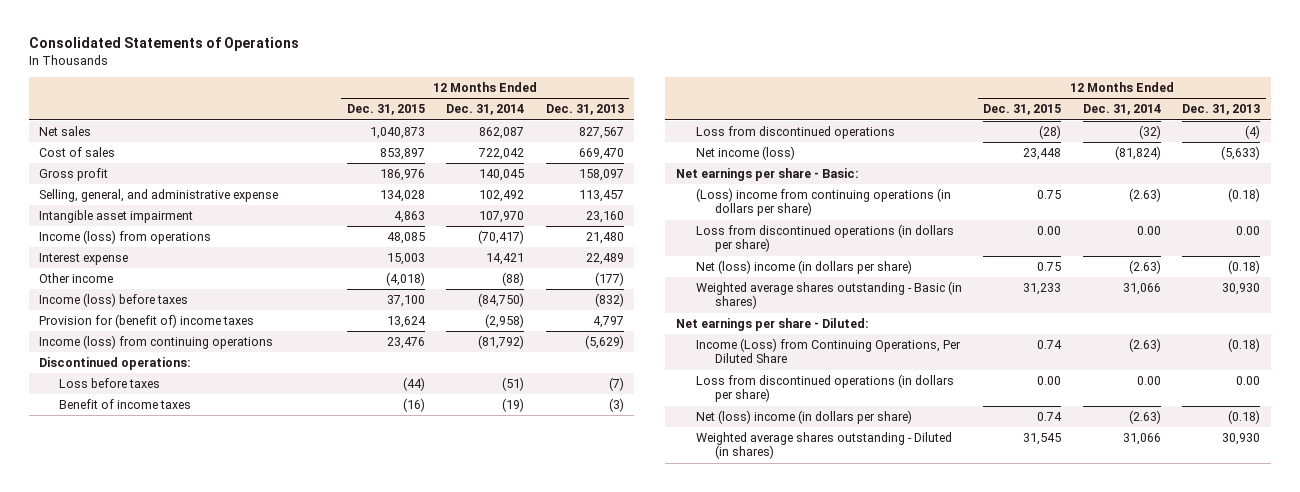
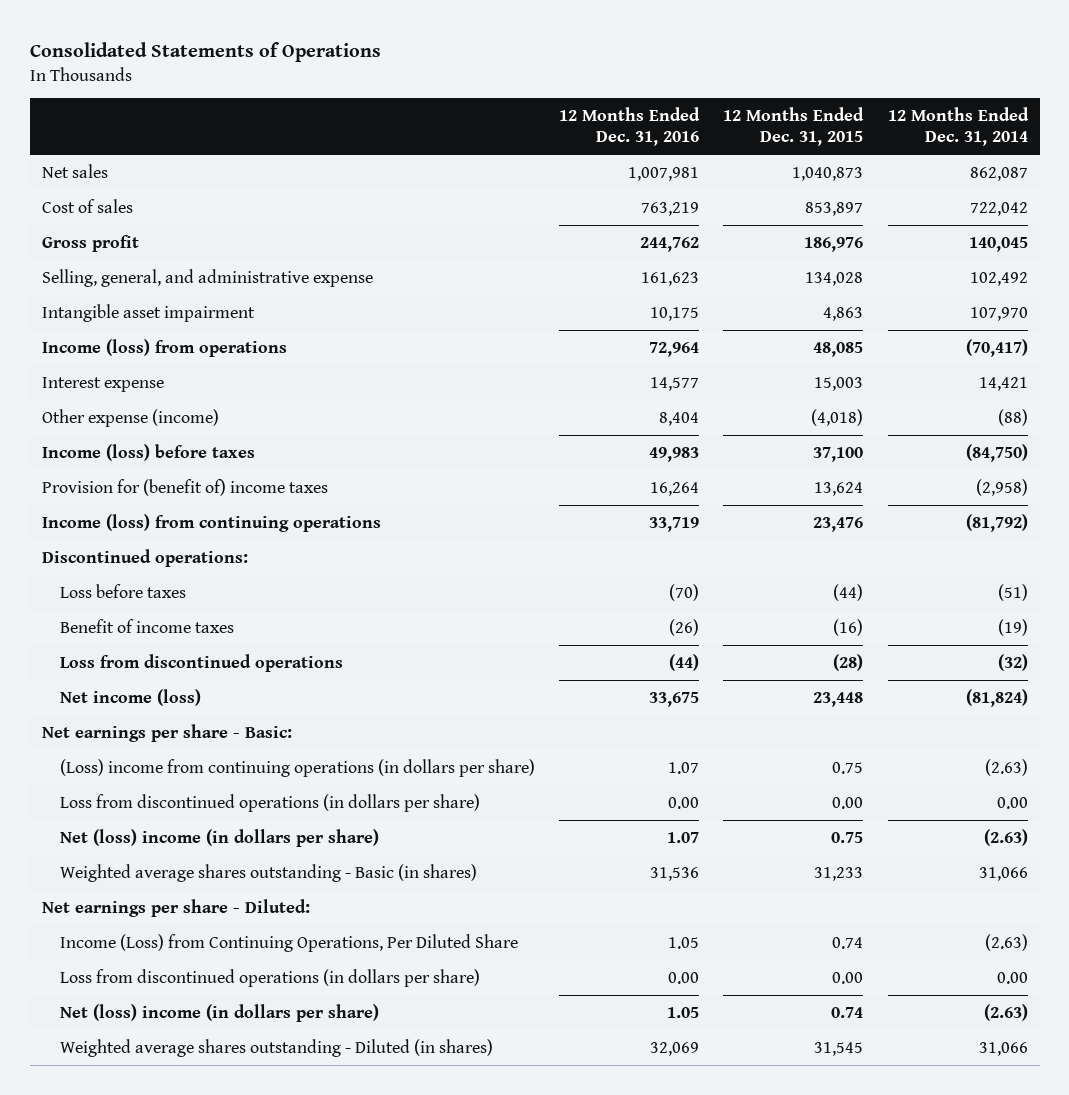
[545,104,624,116] Dec. 31, 2013 -> none
none -> [558,106,700,147] 12 Months Ended Dec. 31, 2016
[39,273,114,284] Other income -> [41,408,219,427] Other expense (income)

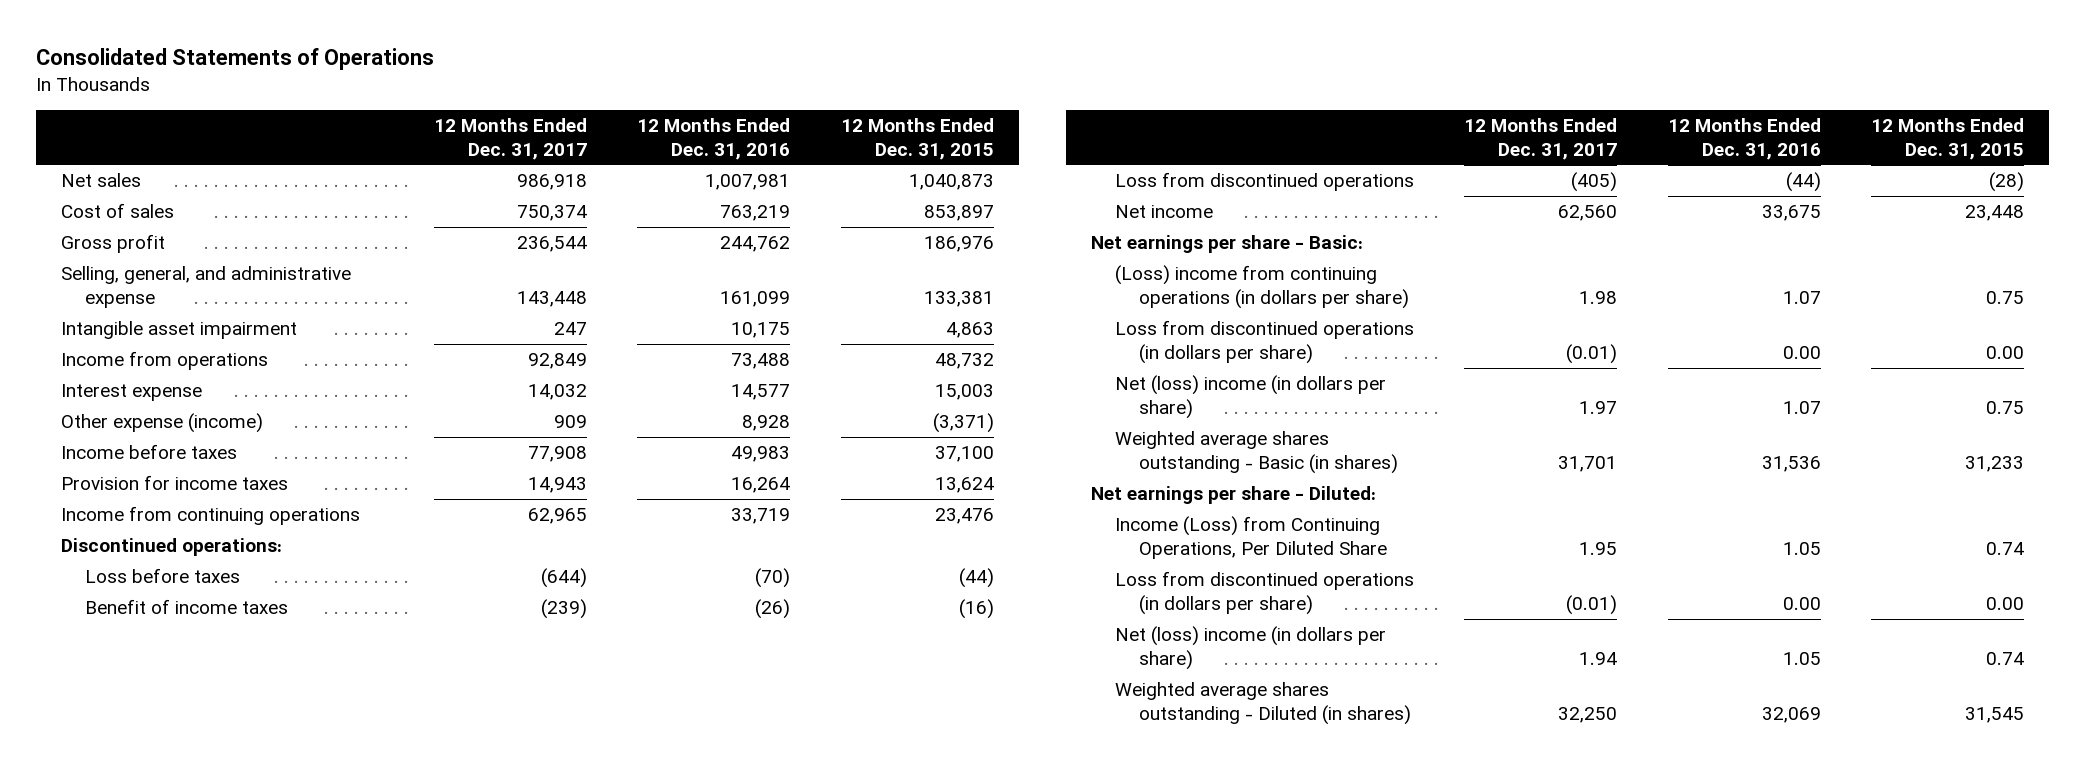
[887,106,1029,147] 12 Months Ended Dec. 31, 2014 -> none
none -> [434,117,588,160] 12 Months Ended Dec. 31, 2017
[640,271,699,286] 161,623 -> [720,291,791,308] 161,099
[805,271,864,286] 134,028 -> [923,291,994,308] 133,381
[41,338,287,357] Income (loss) from operations -> [61,351,269,371] Income from operations
[648,341,699,357] 72,964 -> [731,353,791,370] 73,488
[813,341,864,357] 48,085 -> [934,353,994,370] 48,732
[658,411,699,426] 8,404 -> [742,415,791,432] 8,928
[811,408,864,426] (4,018) -> [932,413,994,434] (3,371)
[41,443,255,461] Income (loss) before taxes -> [61,444,238,460] Income before taxes
[41,478,328,496] Provision for (benefit of) income taxes -> [61,475,289,491] Provision for income taxes
[41,513,381,532] Income (loss) from continuing operations -> [61,506,361,526] Income from continuing operations
[59,688,201,706] Net income (loss) -> [1114,205,1213,219] Net income

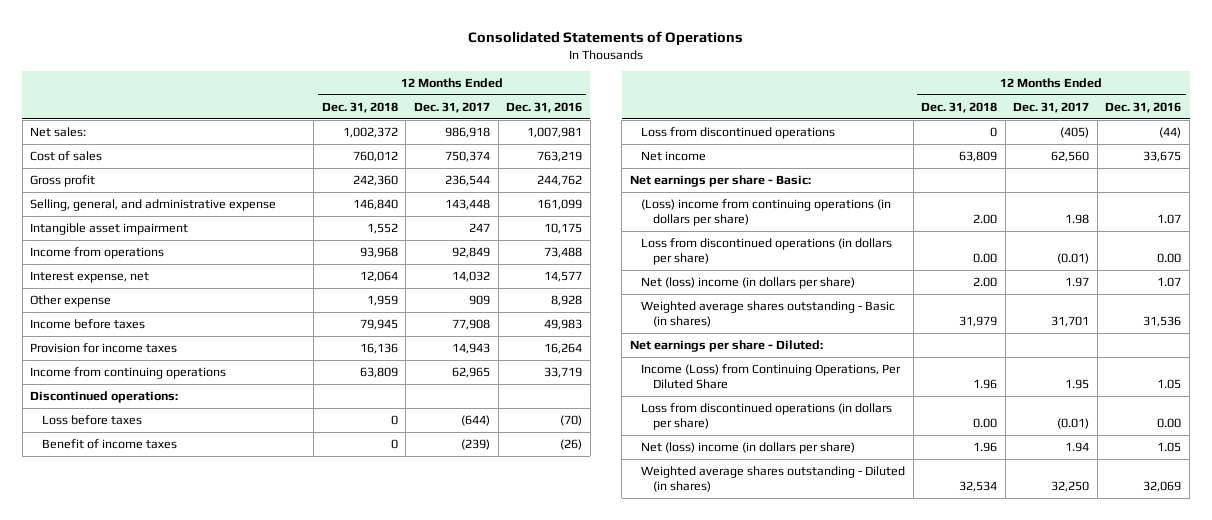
[840,117,994,160] 12 Months Ended Dec. 31, 2015 -> none
none -> [321,101,398,113] Dec. 31, 2018
[61,173,142,188] Net sales -> [30,126,87,137] Net sales:
[61,384,203,402] Interest expense -> [30,270,150,283] Interest expense, net
[61,413,264,434] Other expense (income) -> [30,294,112,307] Other expense

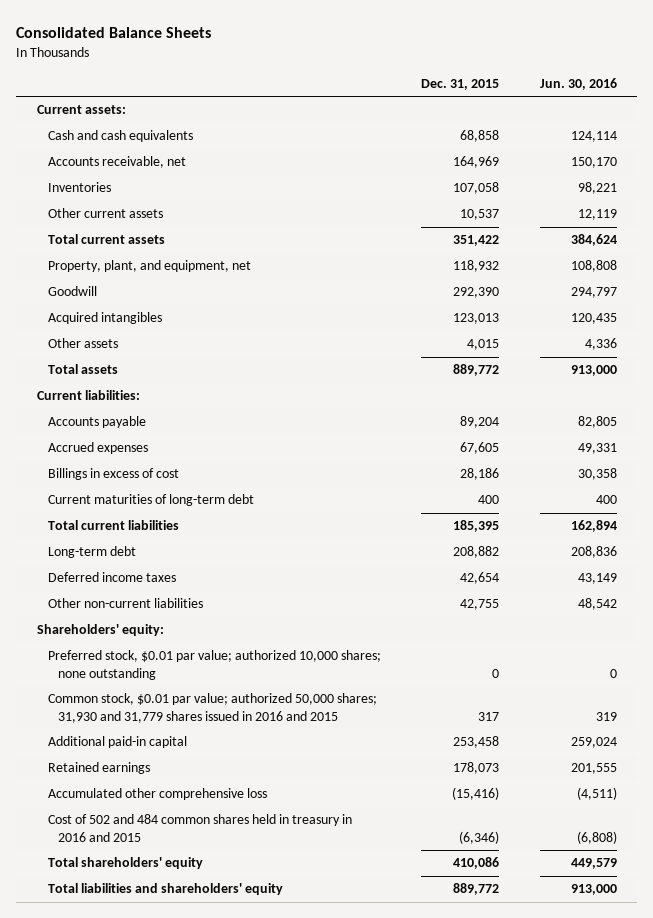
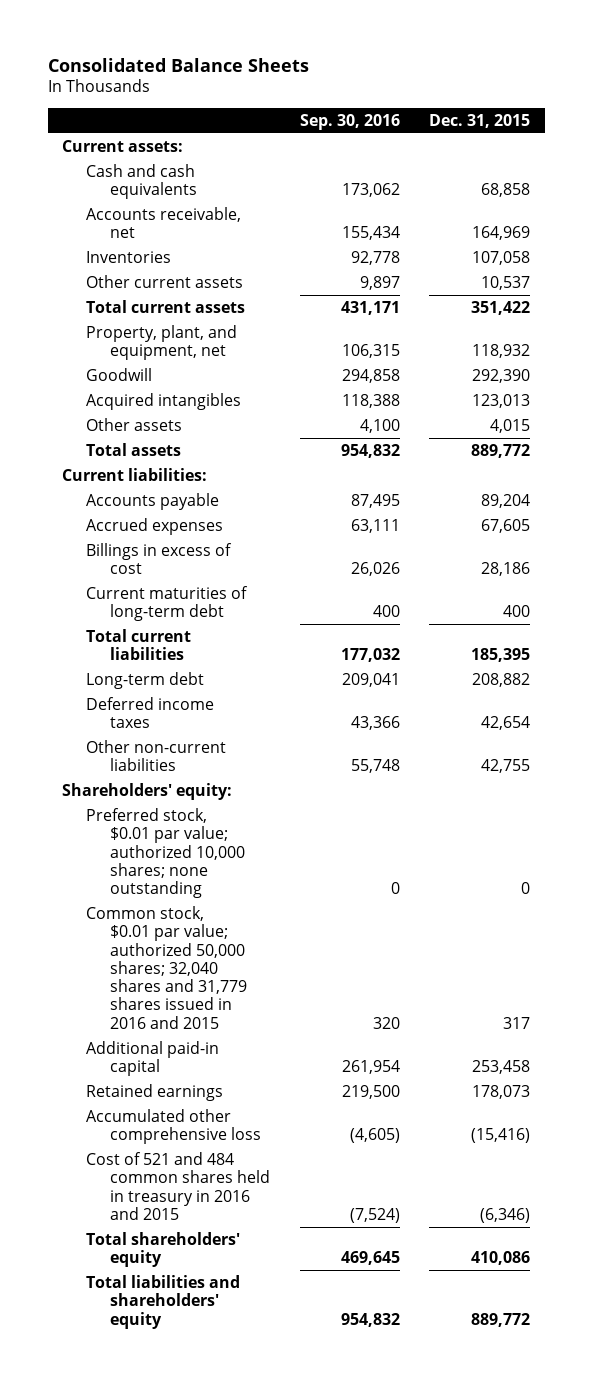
[539,78,617,91] Jun. 30, 2016 -> none
none -> [299,113,400,130] Sep. 30, 2016
[47,693,377,723] Common stock, $0.01 par value; authorized 50,000 shares; 31,930 and 31,779 shares issued in 2016 and 2015 -> [86,906,248,1029] Common stock, $0.01 par value; authorized 50,000 shares; 32,040 shares and 31,779 shares issued in 2016 and 2015
[47,814,352,842] Cost of 502 and 484 common shares held in treasury in 2016 and 2015 -> [86,1152,271,1220] Cost of 521 and 484 common shares held in treasury in 2016 and 2015

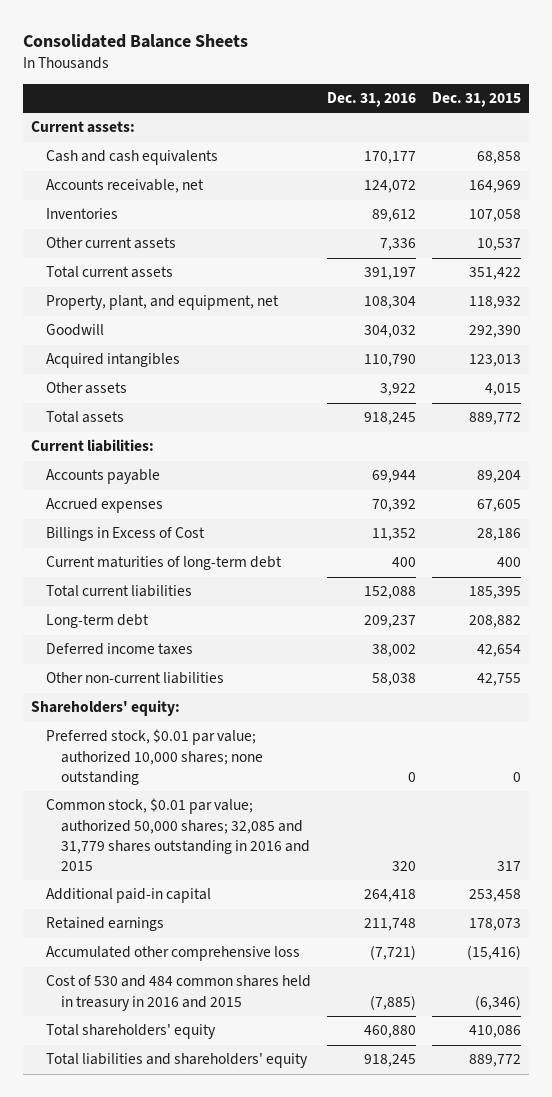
[299,113,400,130] Sep. 30, 2016 -> none
none -> [327,92,417,108] Dec. 31, 2016
[86,543,233,575] Billings in excess of cost -> [46,527,206,542] Billings in Excess of Cost
[86,906,248,1029] Common stock, $0.01 par value; authorized 50,000 shares; 32,040 shares and 31,779 shares issued in 2016 and 2015 -> [46,798,311,871] Common stock, $0.01 par value; authorized 50,000 shares; 32,085 and 31,779 shares outstanding in 2016 and 2015
[86,1152,271,1220] Cost of 521 and 484 common shares held in treasury in 2016 and 2015 -> [46,975,312,1011] Cost of 530 and 484 common shares held in treasury in 2016 and 2015

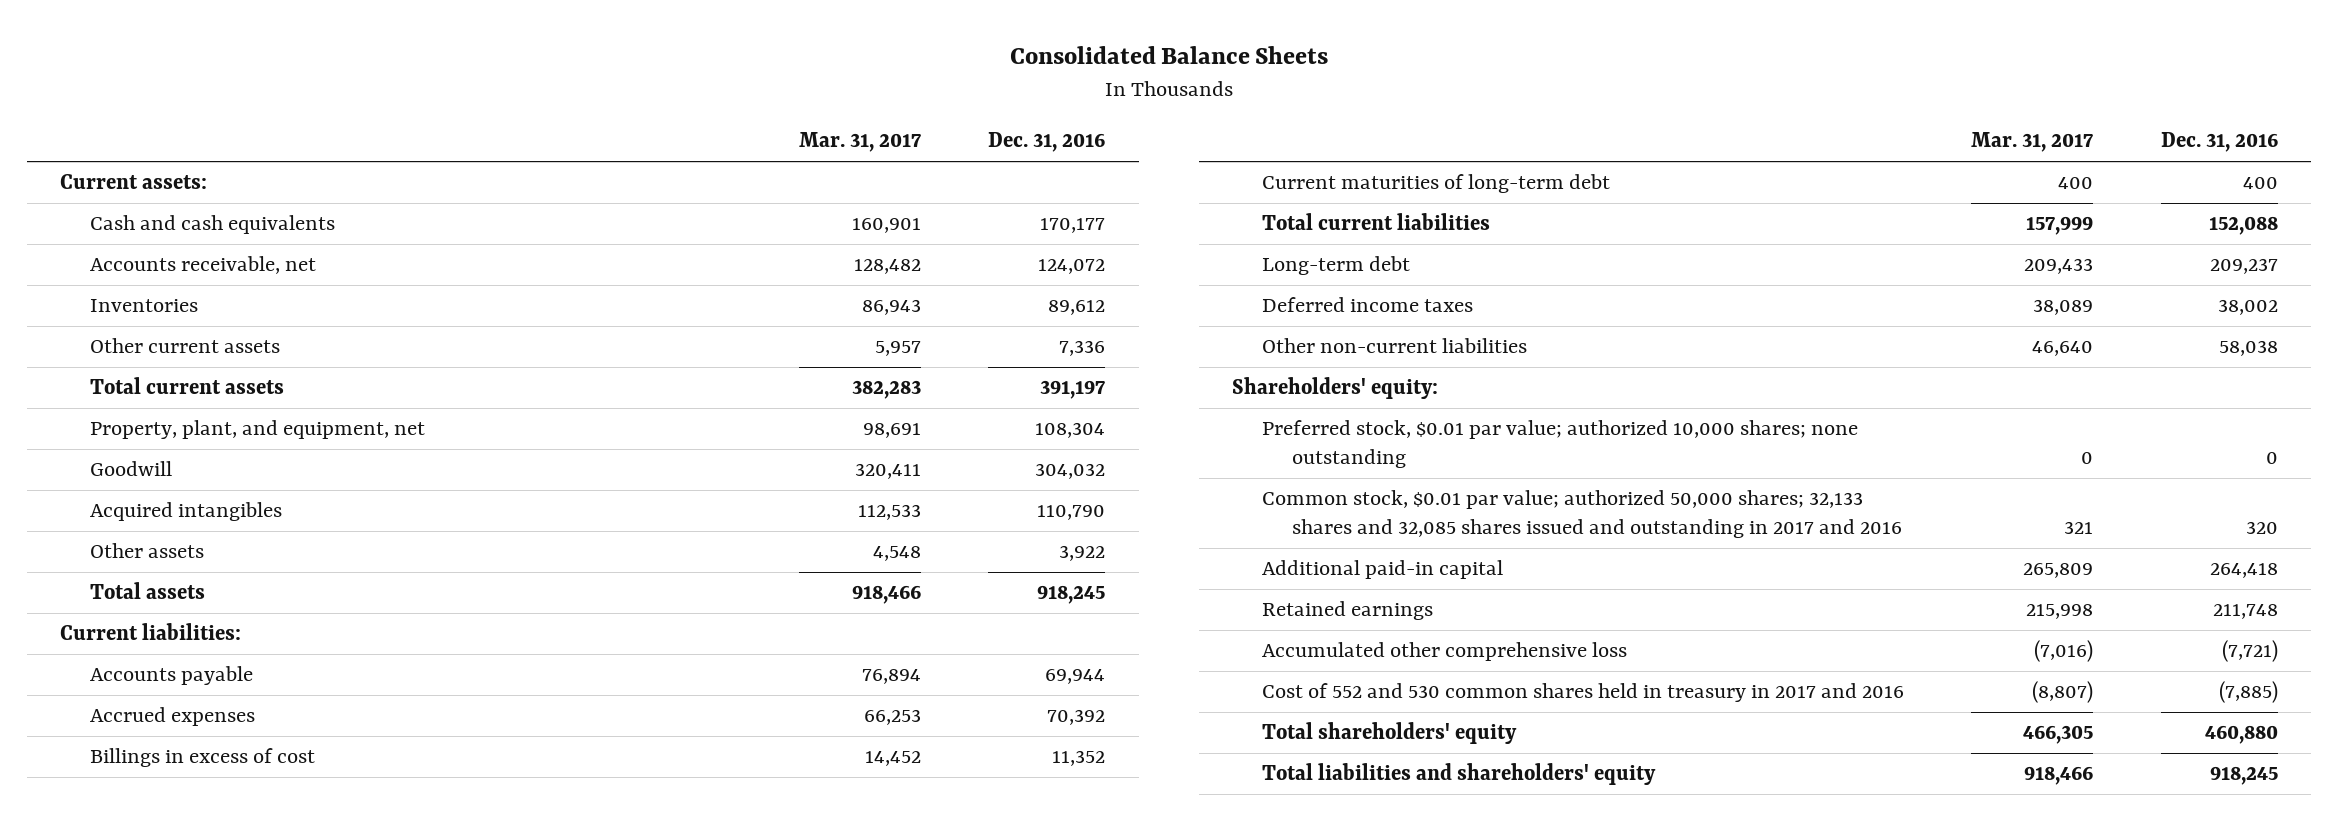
[431,92,521,108] Dec. 31, 2015 -> none
none -> [799,132,922,153] Mar. 31, 2017
[46,527,206,542] Billings in Excess of Cost -> [90,748,316,768] Billings in excess of cost
[46,798,311,871] Common stock, $0.01 par value; authorized 50,000 shares; 32,085 and 31,779 shares outstanding in 2016 and 2015 -> [1262,490,1902,538] Common stock, $0.01 par value; authorized 50,000 shares; 32,133 shares and 32,085 shares issued and outstanding in 2017 and 2016
[46,975,312,1011] Cost of 530 and 484 common shares held in treasury in 2016 and 2015 -> [1262,683,1905,703] Cost of 552 and 530 common shares held in treasury in 2017 and 2016

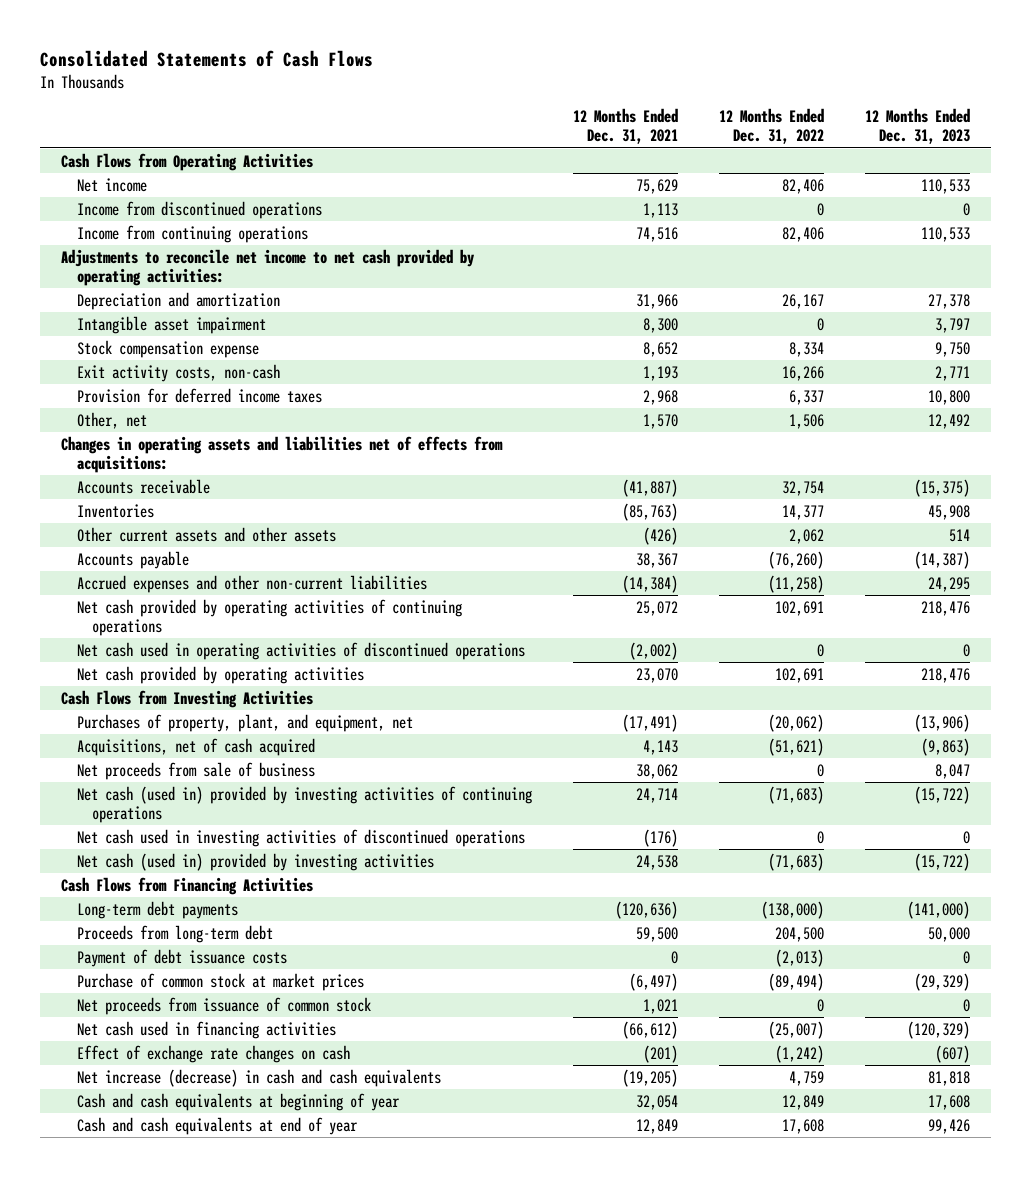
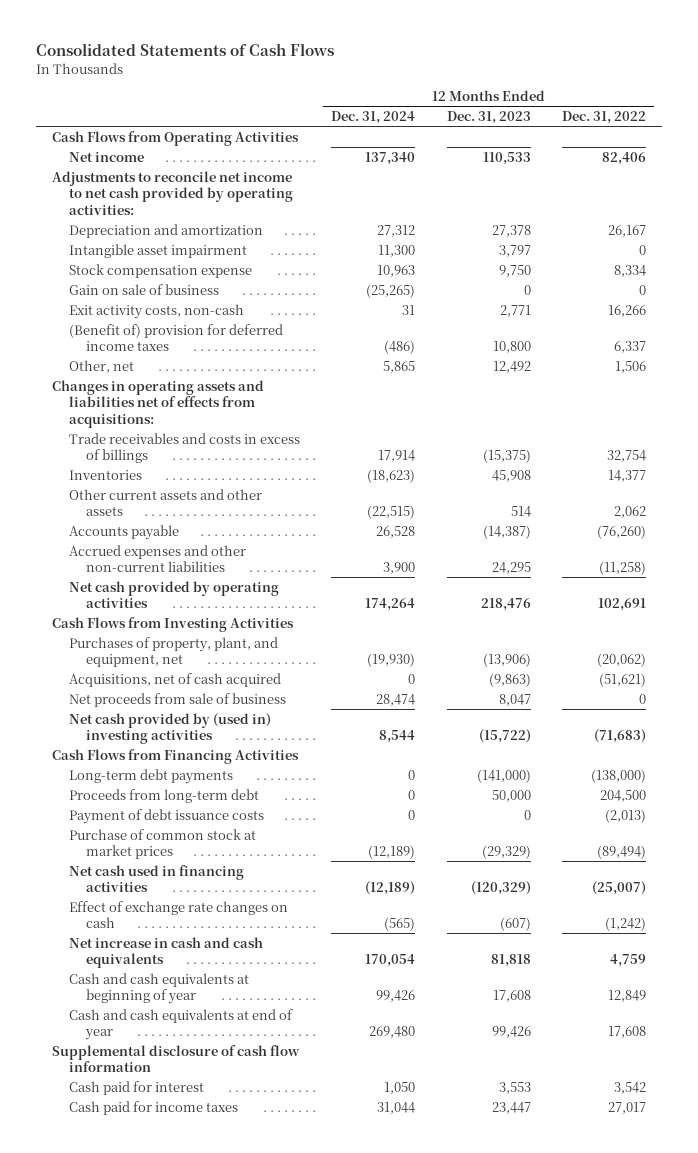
[572,107,678,145] 12 Months Ended Dec. 31, 2021 -> none
none -> [331,110,416,124] Dec. 31, 2024
[76,200,322,219] Income from discontinued operations -> none
[76,224,308,243] Income from continuing operations -> none
none -> [68,283,219,295] Gain on sale of business
[76,387,322,403] Provision for deferred income taxes -> [68,323,283,352] (Benefit of) provision for deferred income taxes
[76,478,210,494] Accounts receivable -> [68,432,300,464] Trade receivables and costs in excess of billings
[76,598,462,637] Net cash provided by operating activities of continuing operations -> none
[76,641,525,660] Net cash used in operating activities of discontinued operations -> none
[76,785,532,824] Net cash (used in) provided by investing activities of continuing operations -> none
[76,828,525,847] Net cash used in investing activities of discontinued operations -> none
[76,852,434,871] Net cash (used in) provided by investing activities -> [68,712,271,745] Net cash provided by (used in) investing activities
[76,996,371,1015] Net proceeds from issuance of common stock -> none
[76,1068,441,1087] Net increase (decrease) in cash and cash equivalents -> [68,936,263,969] Net increase in cash and cash equivalents
none -> [51,1044,300,1073] Supplemental disclosure of cash flow information
none -> [68,1080,204,1095] Cash paid for interest
none -> [68,1100,238,1115] Cash paid for income taxes

